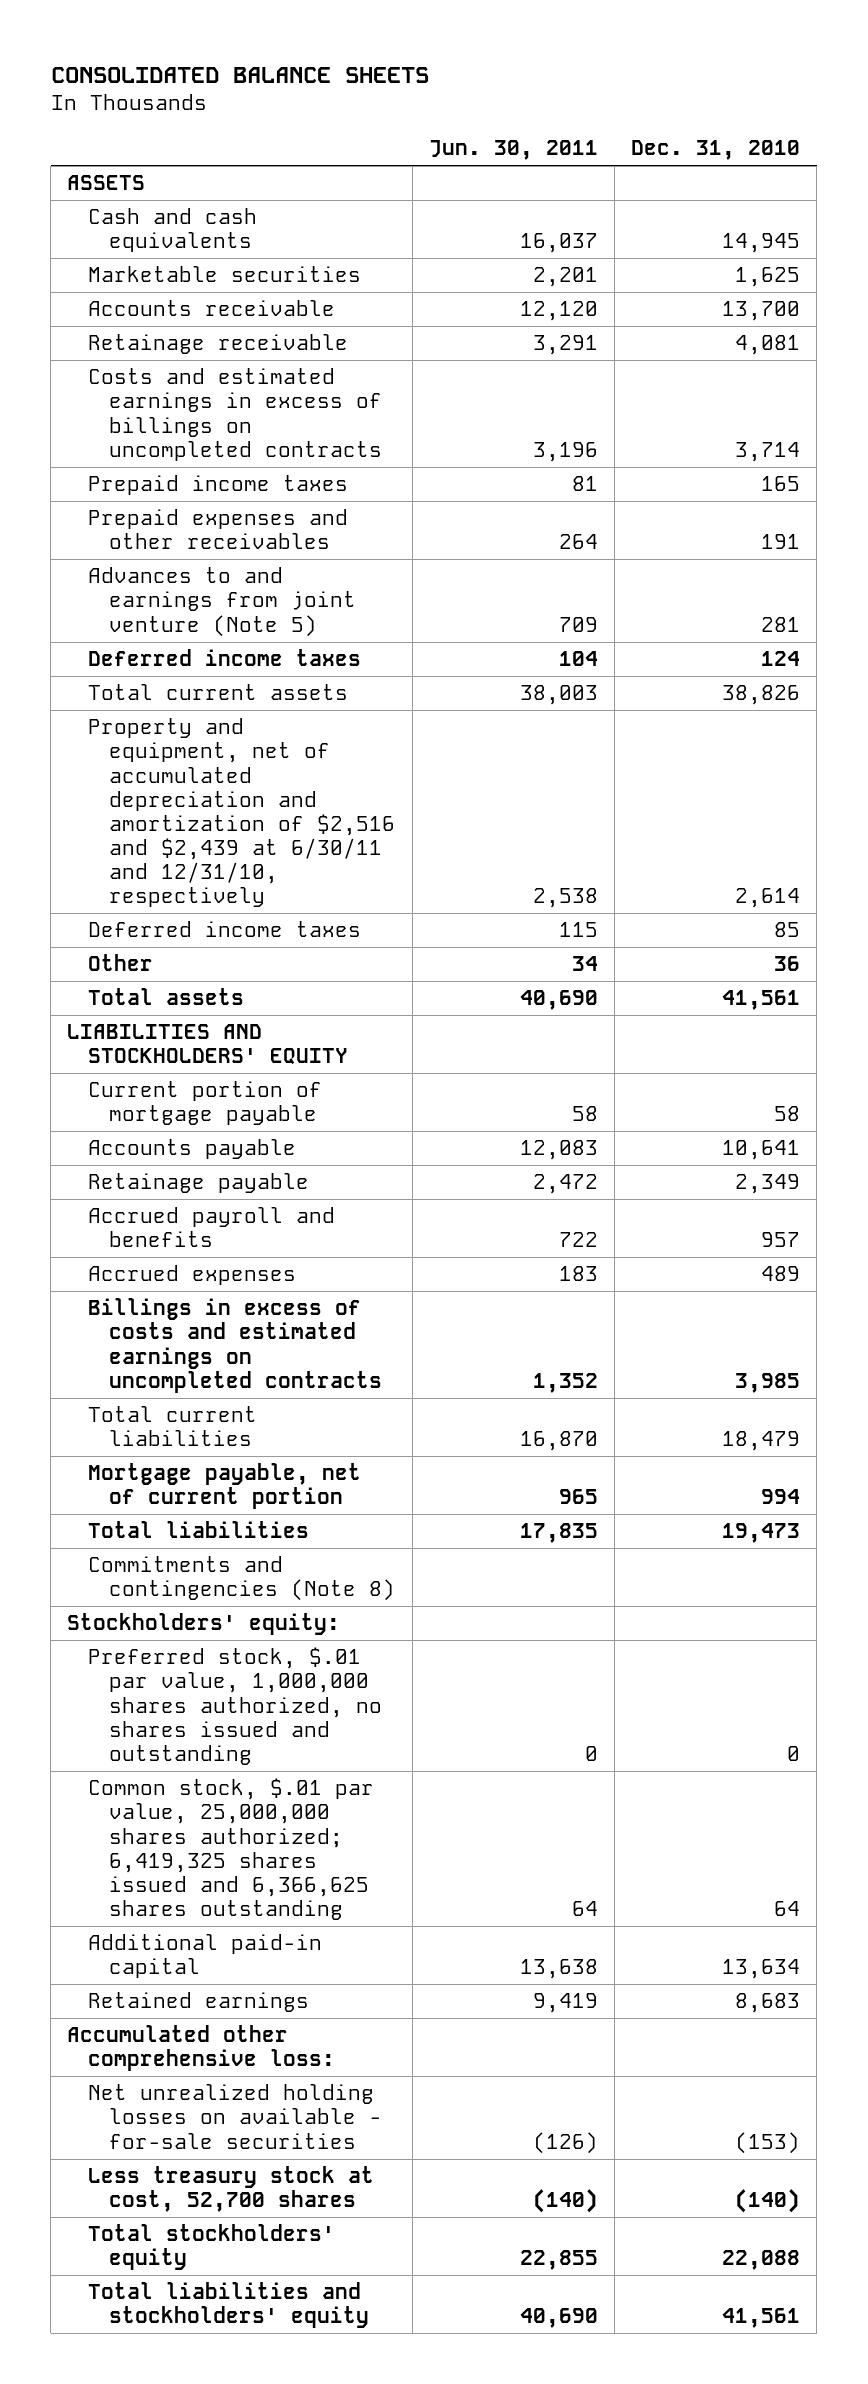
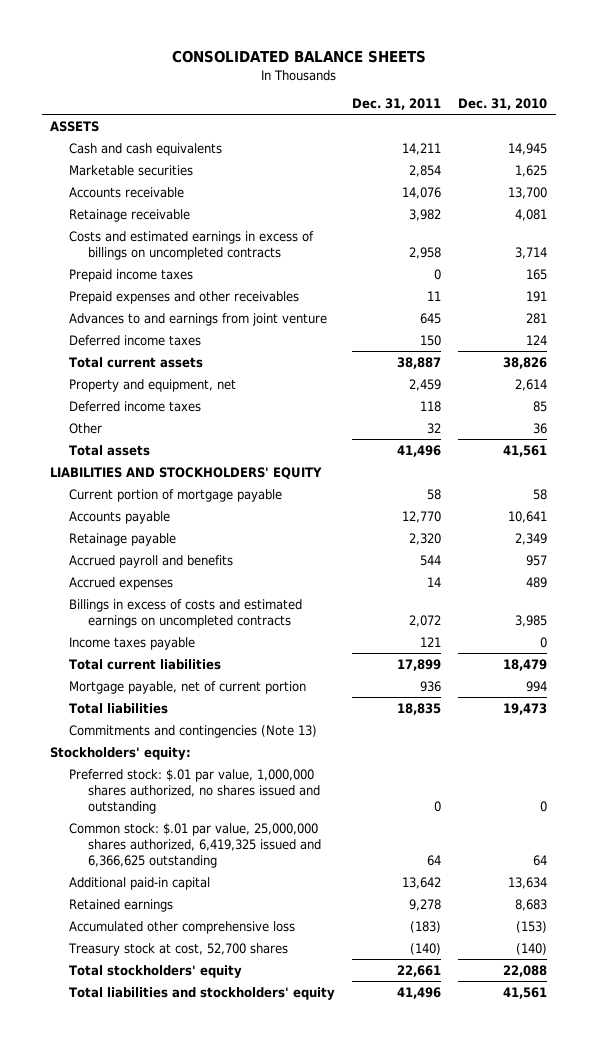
[428,140,598,161] Jun. 30, 2011 -> none
none -> [352,98,442,111] Dec. 31, 2011
[88,567,357,637] Advances to and earnings from joint venture (Note 5) -> [68,312,327,326] Advances to and earnings from joint venture
[88,718,396,908] Property and equipment, net of accumulated depreciation and amortization of $2,516 and $2,439 at 6/30/11 and 12/31/10, respectively -> [68,378,236,392] Property and equipment, net
none -> [68,636,195,650] Income taxes payable
[88,1556,396,1602] Commitments and contingencies (Note 8) -> [68,724,317,738] Commitments and contingencies (Note 13)
[88,1647,383,1765] Preferred stock, $.01 par value, 1,000,000 shares authorized, no shares issued and outstanding -> [68,768,320,814] Preferred stock: $.01 par value, 1,000,000 shares authorized, no shares issued and outstanding
[88,1778,375,1921] Common stock, $.01 par value, 25,000,000 shares authorized; 6,419,325 shares issued and 6,366,625 shares outstanding -> [68,822,321,868] Common stock: $.01 par value, 25,000,000 shares authorized, 6,419,325 issued and 6,366,625 outstanding
[67,2025,336,2072] Accumulated other comprehensive loss: -> none
[88,2084,383,2149] Net unrealized holding losses on available - for-sale securities -> [68,920,295,934] Accumulated other comprehensive loss
[88,2166,375,2213] Less treasury stock at cost, 52,700 shares -> [67,942,288,956] Treasury stock at cost, 52,700 shares

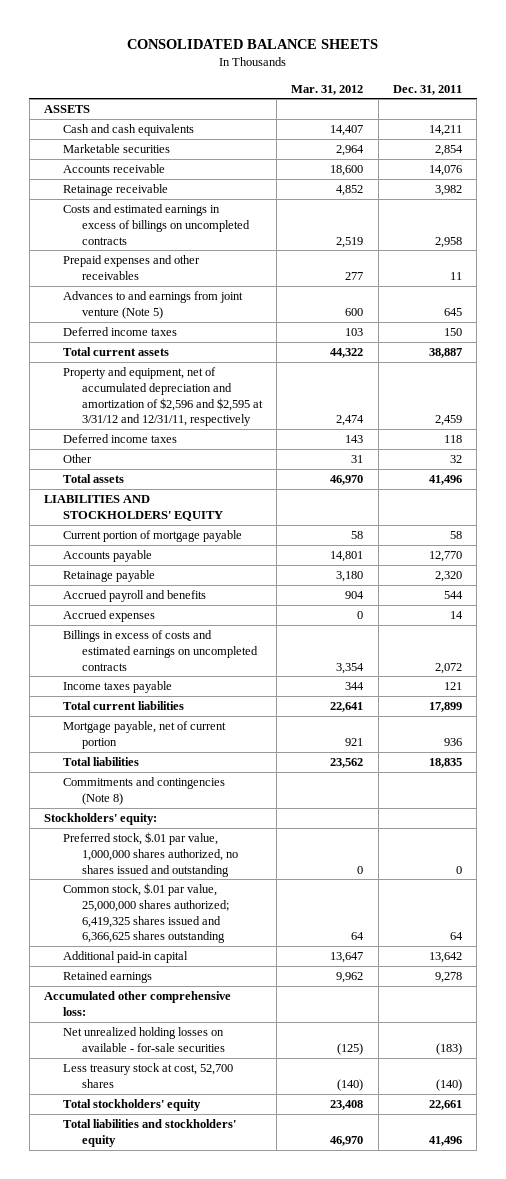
[458,98,548,111] Dec. 31, 2010 -> none
none -> [291,84,364,95] Mar. 31, 2012
[68,268,193,282] Prepaid income taxes -> none
[68,312,327,326] Advances to and earnings from joint venture -> [62,291,243,319] Advances to and earnings from joint venture (Note 5)
[68,378,236,392] Property and equipment, net -> [62,367,263,427] Property and equipment, net of accumulated depreciation and amortization of $2,596 and $2,595 at 3/31/12 and 12/31/11, respectively
[68,724,317,738] Commitments and contingencies (Note 13) -> [62,777,225,805] Commitments and contingencies (Note 8)
[68,768,320,814] Preferred stock: $.01 par value, 1,000,000 shares authorized, no shares issued and outstanding -> [62,832,238,877] Preferred stock, $.01 par value, 1,000,000 shares authorized, no shares issued and outstanding
[68,822,321,868] Common stock: $.01 par value, 25,000,000 shares authorized, 6,419,325 issued and 6,366,625 outstanding -> [62,883,229,944] Common stock, $.01 par value, 25,000,000 shares authorized; 6,419,325 shares issued and 6,366,625 shares outstanding
none -> [43,991,231,1016] Accumulated other comprehensive loss:
[68,920,295,934] Accumulated other comprehensive loss -> [62,1027,225,1052] Net unrealized holding losses on available - for-sale securities
[67,942,288,956] Treasury stock at cost, 52,700 shares -> [62,1063,233,1088] Less treasury stock at cost, 52,700 shares

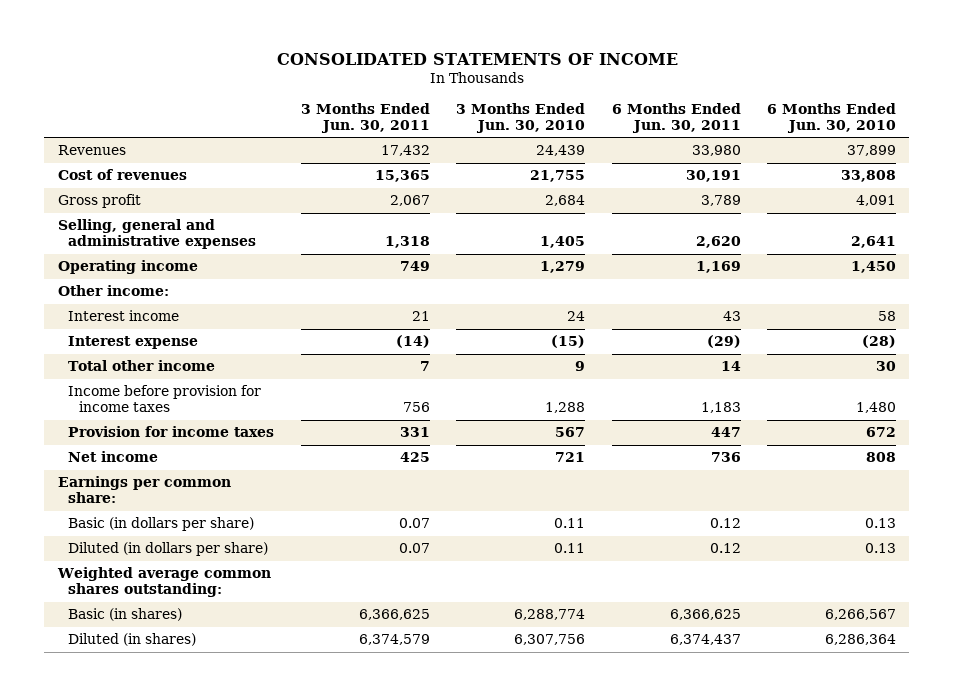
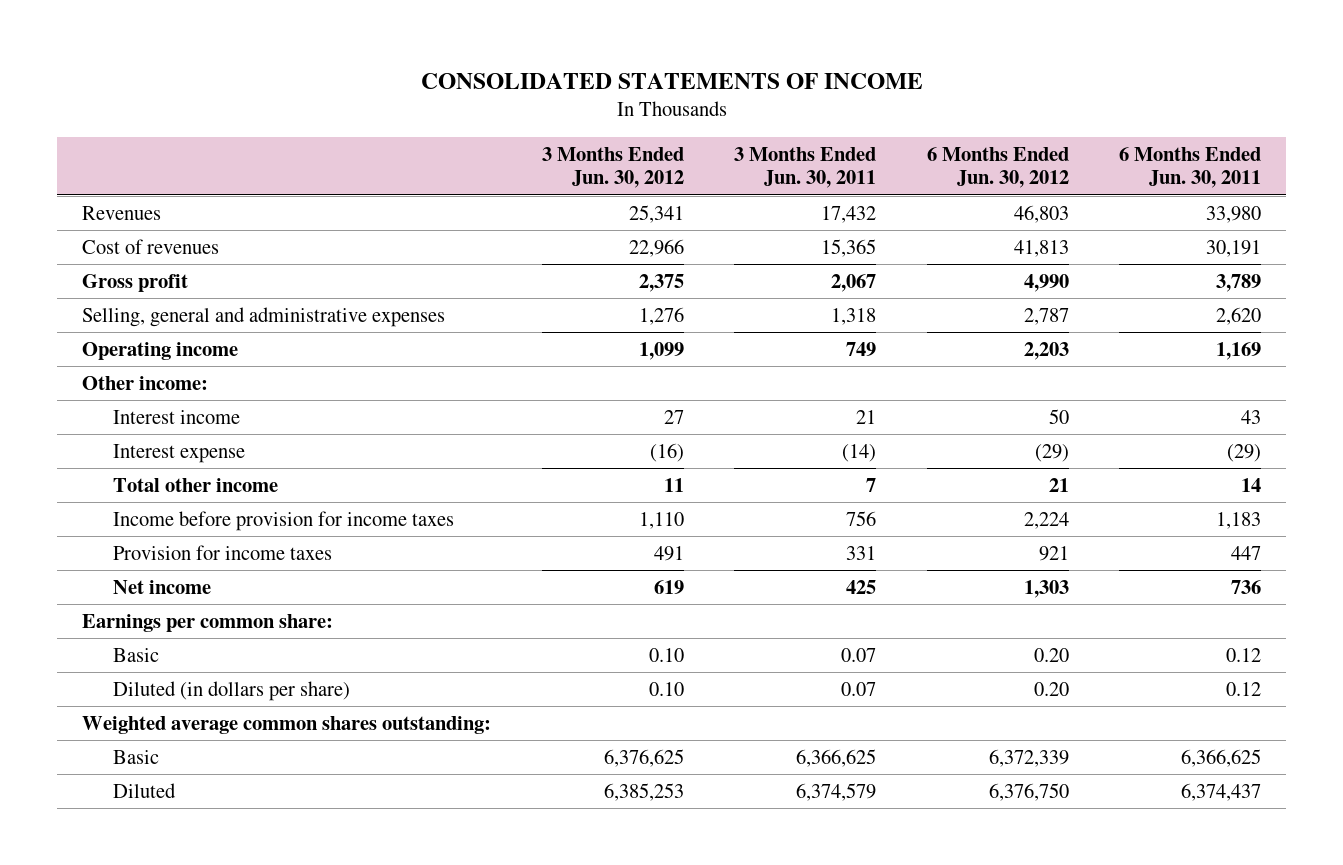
[456,102,586,133] 3 Months Ended Jun. 30, 2010 -> none
[766,102,896,133] 6 Months Ended Jun. 30, 2010 -> none
none -> [541,146,684,189] 3 Months Ended Jun. 30, 2012
none -> [926,146,1069,189] 6 Months Ended Jun. 30, 2012
[68,517,255,532] Basic (in dollars per share) -> [113,647,160,662] Basic
[68,608,183,622] Basic (in shares) -> [113,749,160,764] Basic
[68,633,197,647] Diluted (in shares) -> [113,782,177,798] Diluted

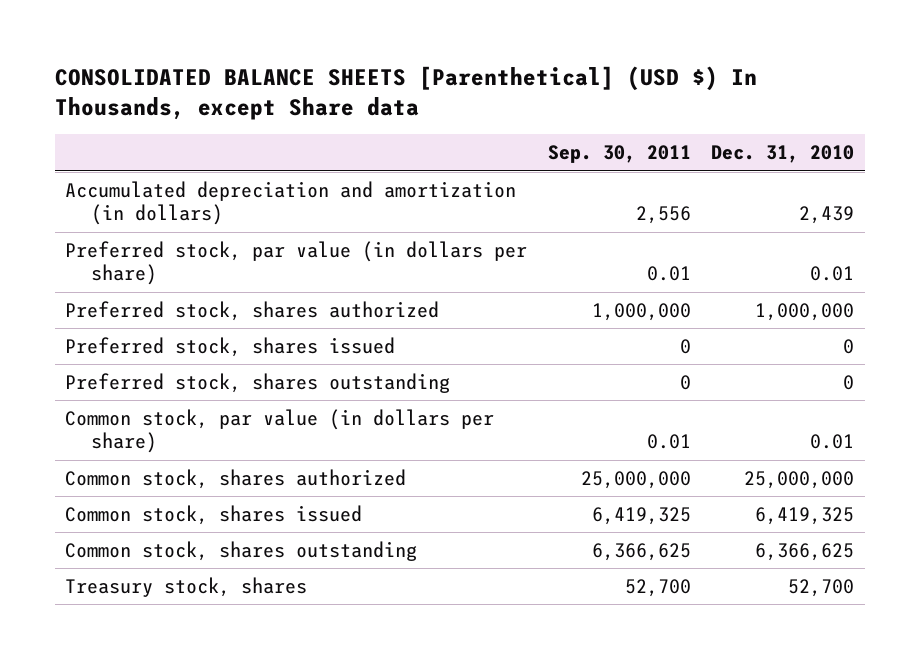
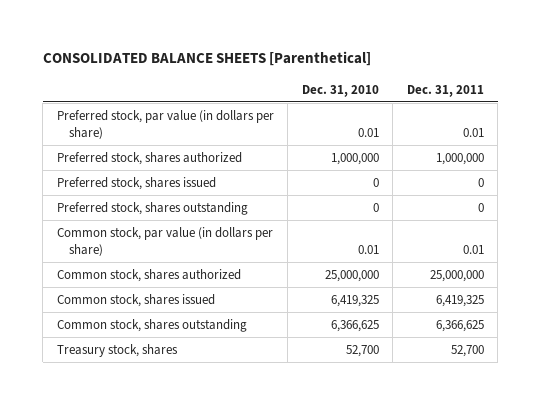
[54,65,757,121] CONSOLIDATED BALANCE SHEETS [Parenthetical] (USD $) In Thousands, except Share data -> [42,51,371,67] CONSOLIDATED BALANCE SHEETS [Parenthetical]
[547,145,691,164] Sep. 30, 2011 -> none
none -> [406,84,484,97] Dec. 31, 2011
[65,180,517,226] Accumulated depreciation and amortization (in dollars) -> none

